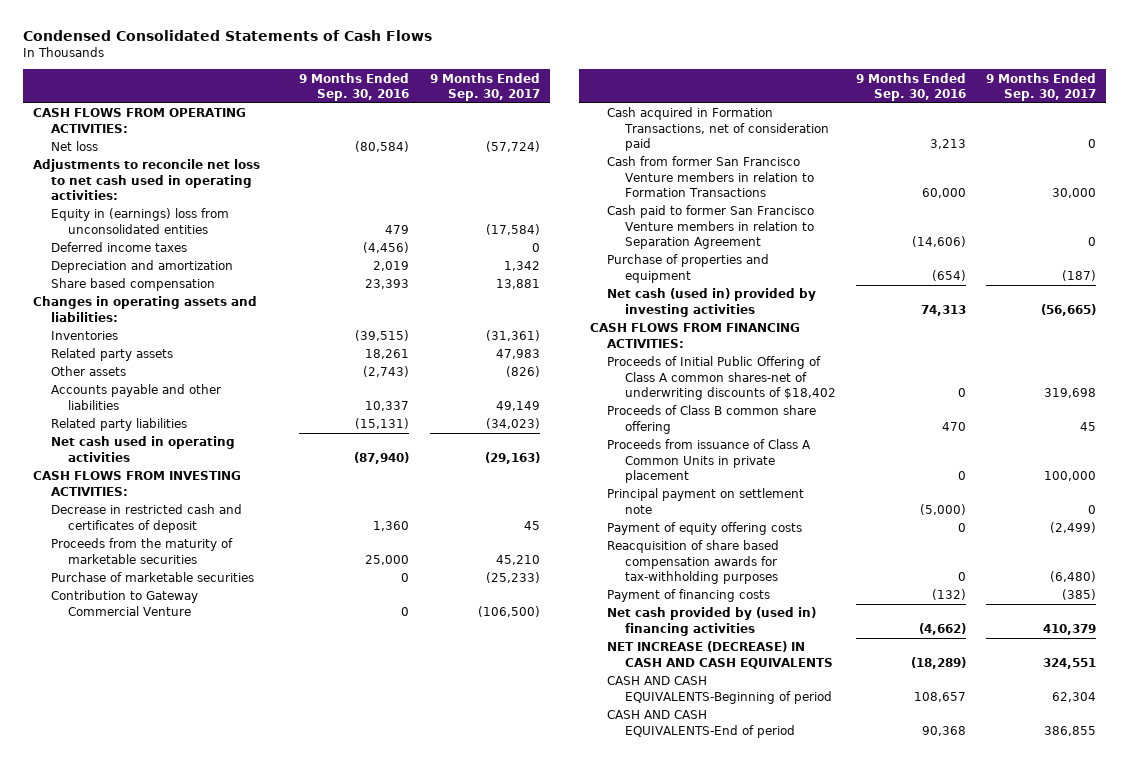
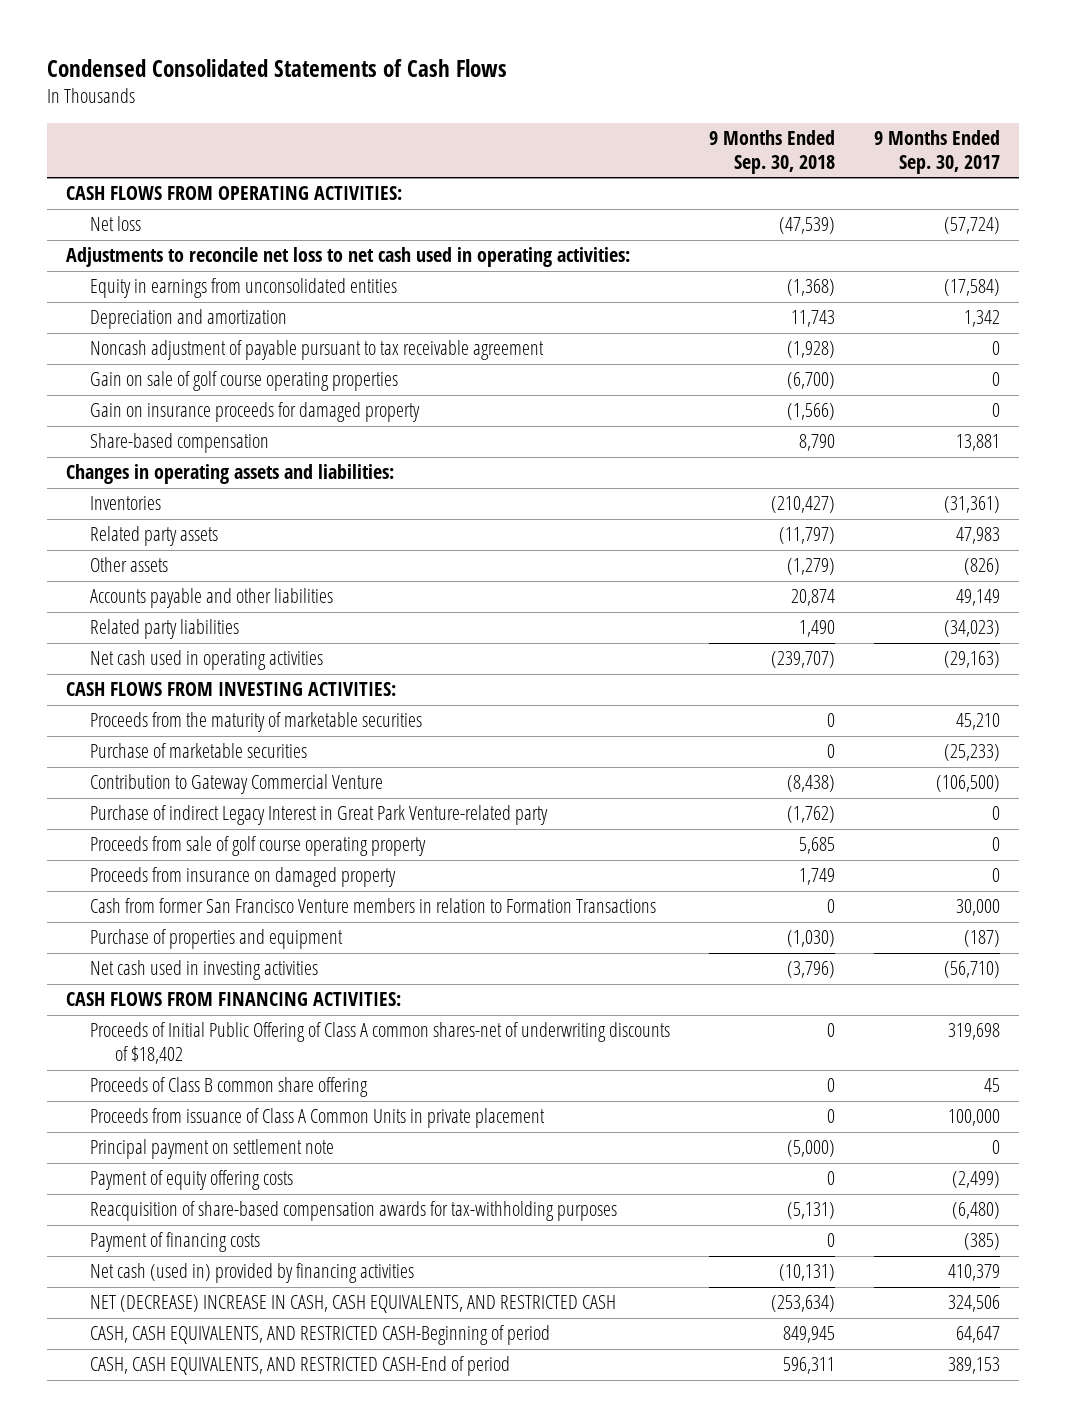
[299,72,410,101] 9 Months Ended Sep. 30, 2016 -> none
none -> [709,129,836,174] 9 Months Ended Sep. 30, 2018
[50,242,187,253] Deferred income taxes -> none
[50,208,229,234] Equity in (earnings) loss from unconsolidated entities -> [90,278,398,299] Equity in earnings from unconsolidated entities
none -> [90,340,545,361] Noncash adjustment of payable pursuant to tax receivable agreement
none -> [90,371,399,392] Gain on sale of golf course operating properties
none -> [90,402,421,423] Gain on insurance proceeds for damaged property
[50,278,215,292] Share based compensation -> [90,433,270,454] Share-based compensation
[50,504,242,533] Decrease in restricted cash and certificates of deposit -> none
[607,107,829,151] Cash acquired in Formation Transactions, net of consideration paid -> none
none -> [90,805,549,826] Purchase of indirect Legacy Interest in Great Park Venture-related party
none -> [90,836,427,857] Proceeds from sale of golf course operating property
none -> [90,867,397,888] Proceeds from insurance on damaged property
[607,205,815,249] Cash paid to former San Francisco Venture members in relation to Separation Agreement -> none
[607,288,817,317] Net cash (used in) provided by investing activities -> [90,960,319,981] Net cash used in investing activities
[1041,303,1097,316] (56,665) -> [943,961,1000,979] (56,710)
[607,540,780,584] Reacquisition of share based compensation awards for tax-withholding purposes -> [90,1201,618,1222] Reacquisition of share-based compensation awards for tax-withholding purposes
[607,607,817,636] Net cash provided by (used in) financing activities -> [90,1263,415,1284] Net cash (used in) provided by financing activities
[607,641,833,669] NET INCREASE (DECREASE) IN CASH AND CASH EQUIVALENTS -> [90,1295,617,1314] NET (DECREASE) INCREASE IN CASH, CASH EQUIVALENTS, AND RESTRICTED CASH
[1043,657,1097,669] 324,551 -> [947,1295,1000,1313] 324,506
[607,676,832,704] CASH AND CASH EQUIVALENTS-Beginning of period -> [90,1325,551,1346] CASH, CASH EQUIVALENTS, AND RESTRICTED CASH-Beginning of period
[1052,691,1097,702] 62,304 -> [955,1326,1000,1344] 64,647
[607,710,795,738] CASH AND CASH EQUIVALENTS-End of period -> [90,1356,511,1377] CASH, CASH EQUIVALENTS, AND RESTRICTED CASH-End of period
[1044,725,1097,736] 386,855 -> [947,1357,1000,1375] 389,153

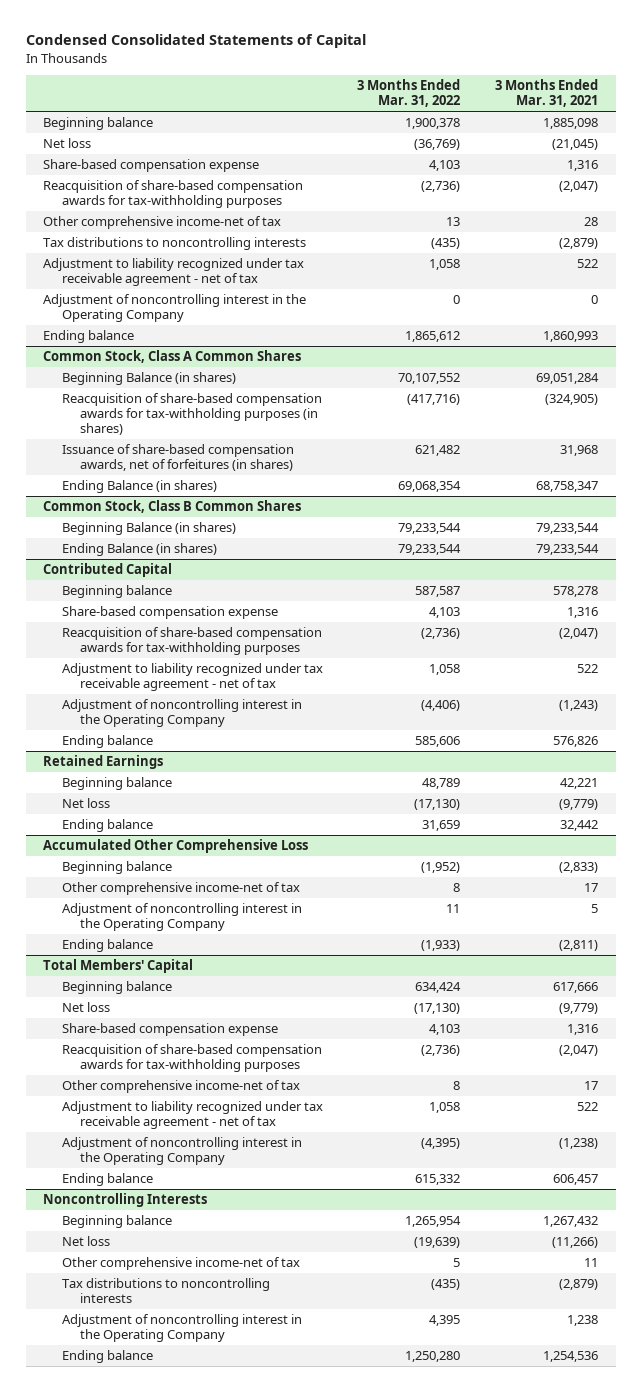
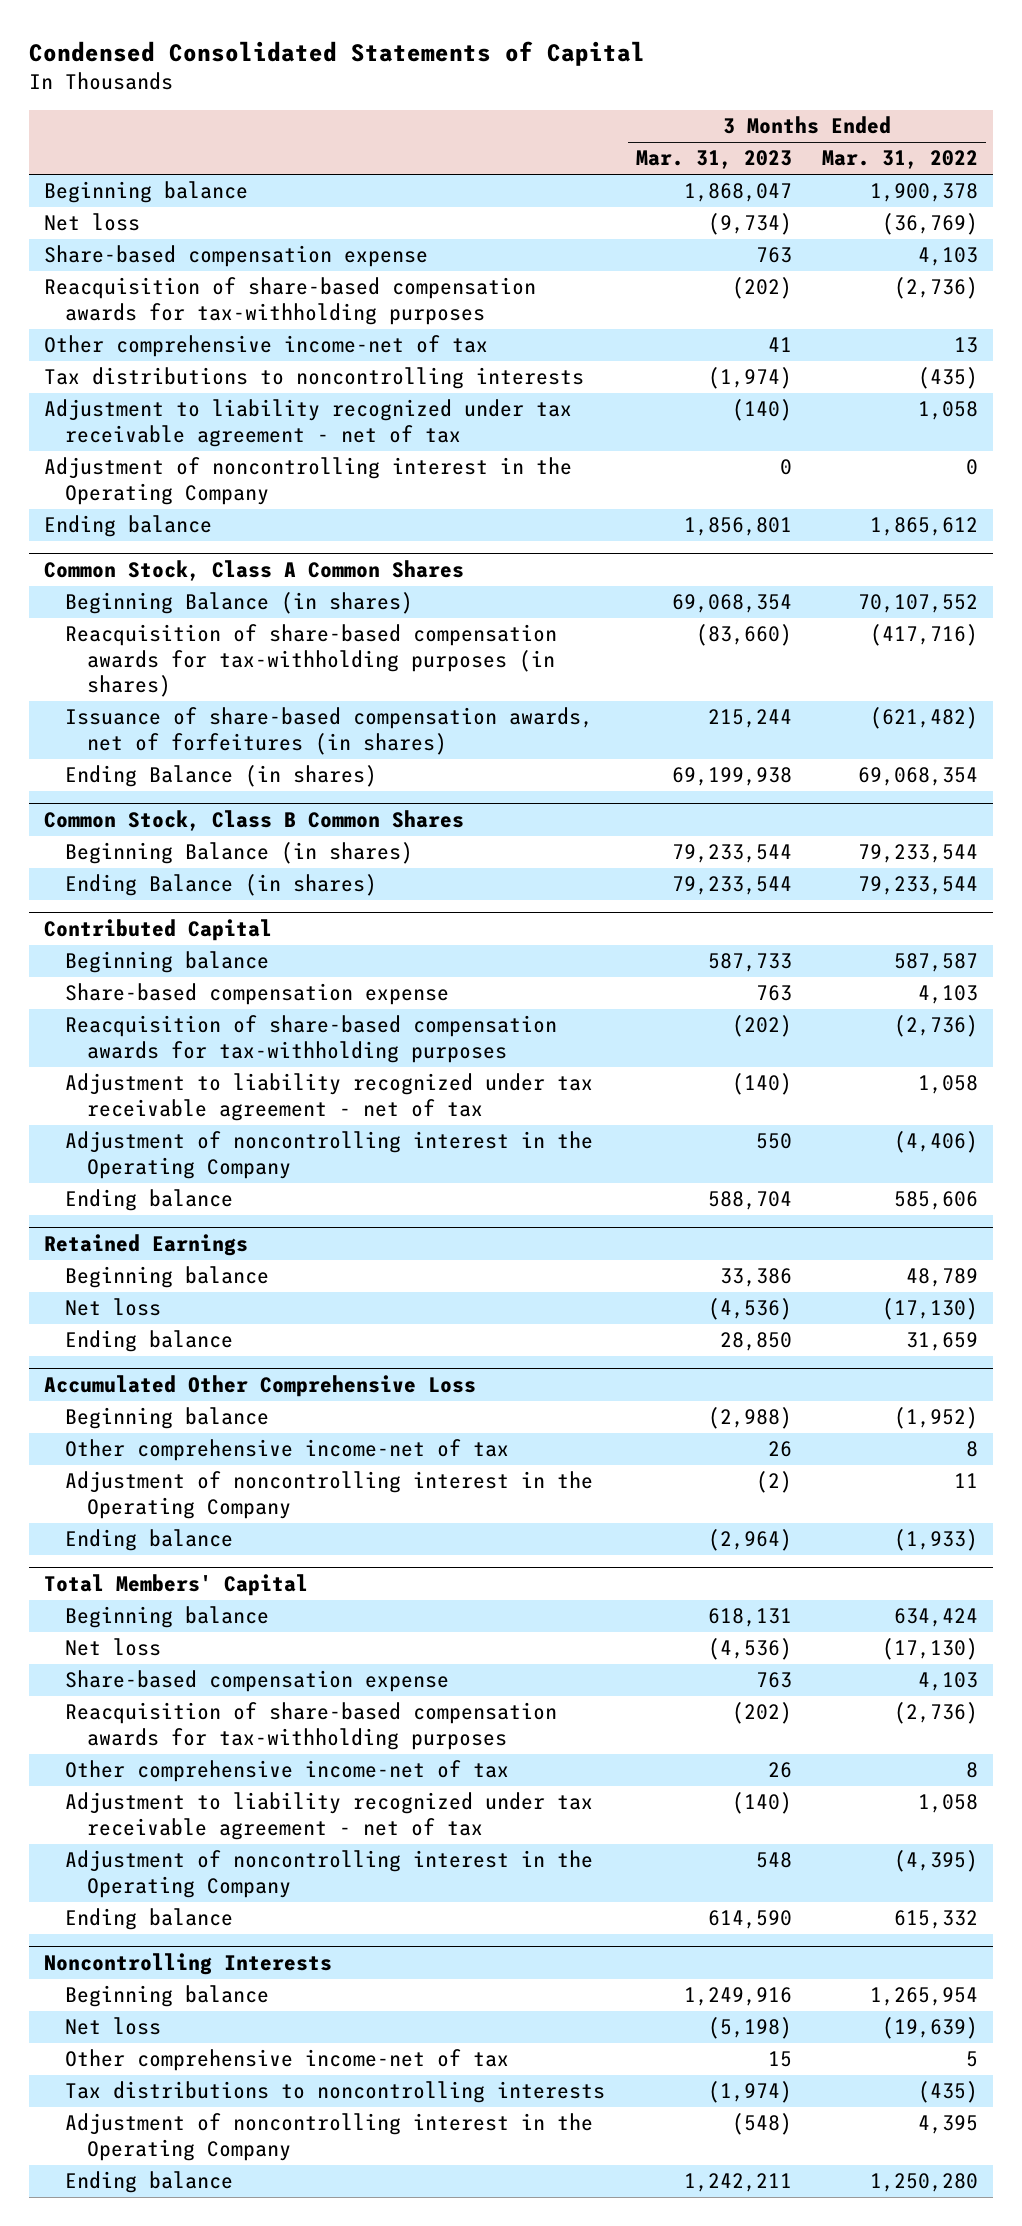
[495,79,599,108] 3 Months Ended Mar. 31, 2021 -> none
none -> [635,150,792,170] Mar. 31, 2023
[415,444,461,456] 621,482 -> [870,707,979,730] (621,482)

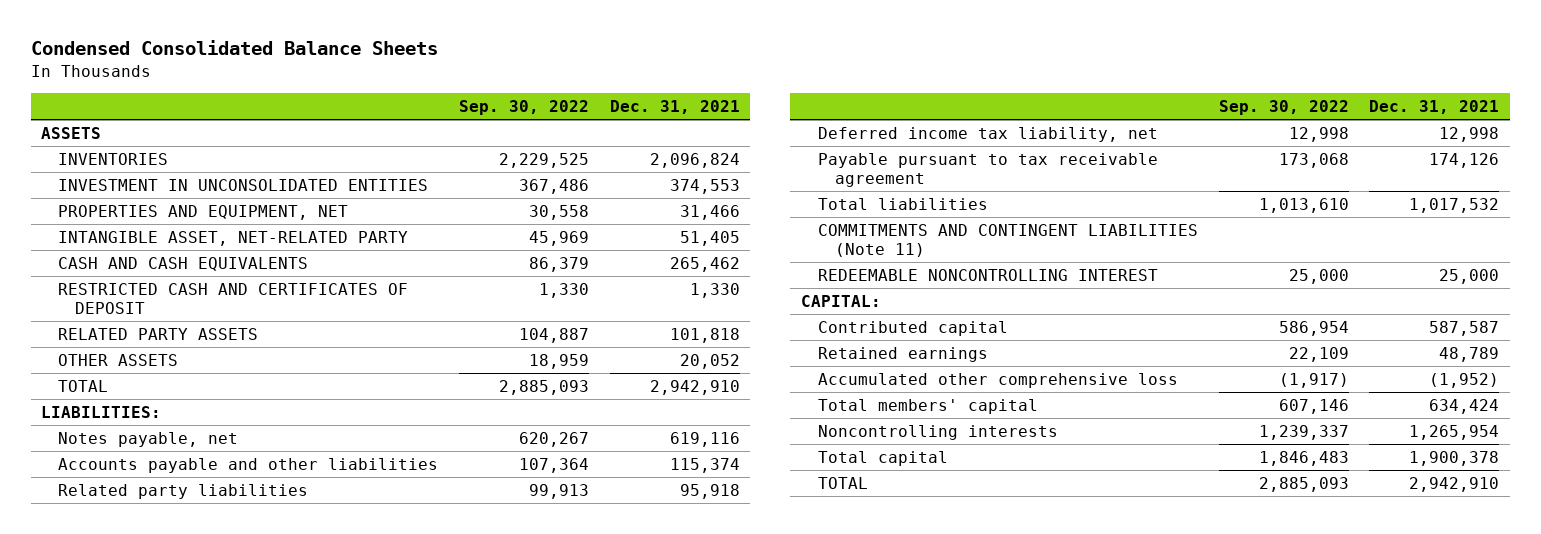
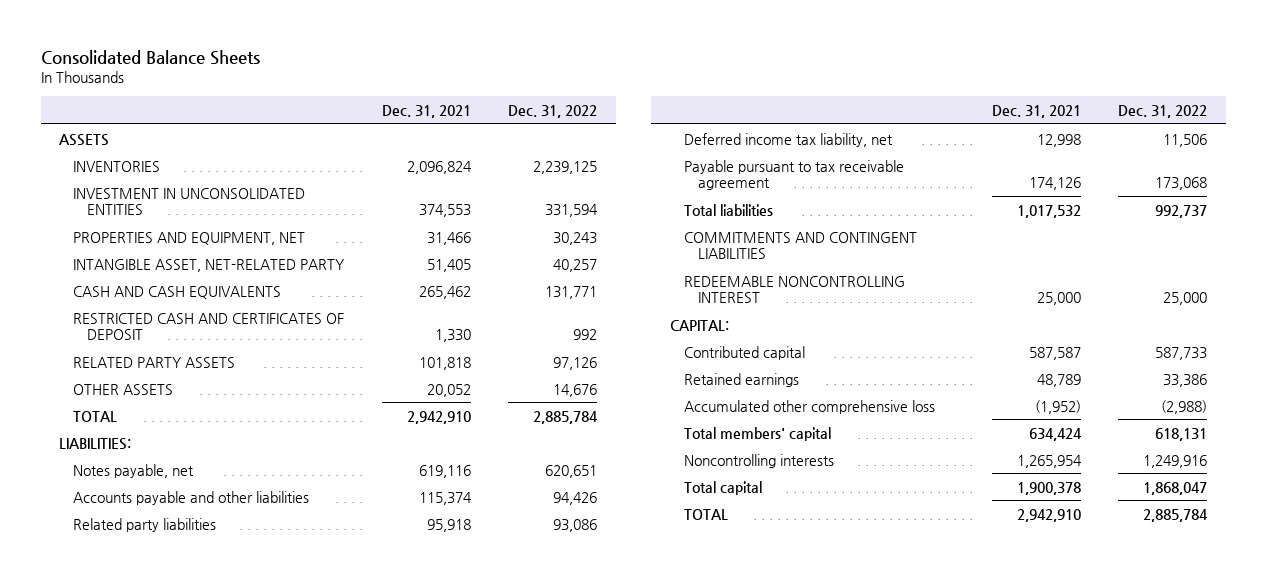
[30,40,438,56] Condensed Consolidated Balance Sheets -> [40,49,260,65] Consolidated Balance Sheets
[459,99,590,115] Sep. 30, 2022 -> none
none -> [507,104,597,118] Dec. 31, 2022
[817,223,1198,257] COMMITMENTS AND CONTINGENT LIABILITIES (Note 11) -> [683,231,917,260] COMMITMENTS AND CONTINGENT LIABILITIES

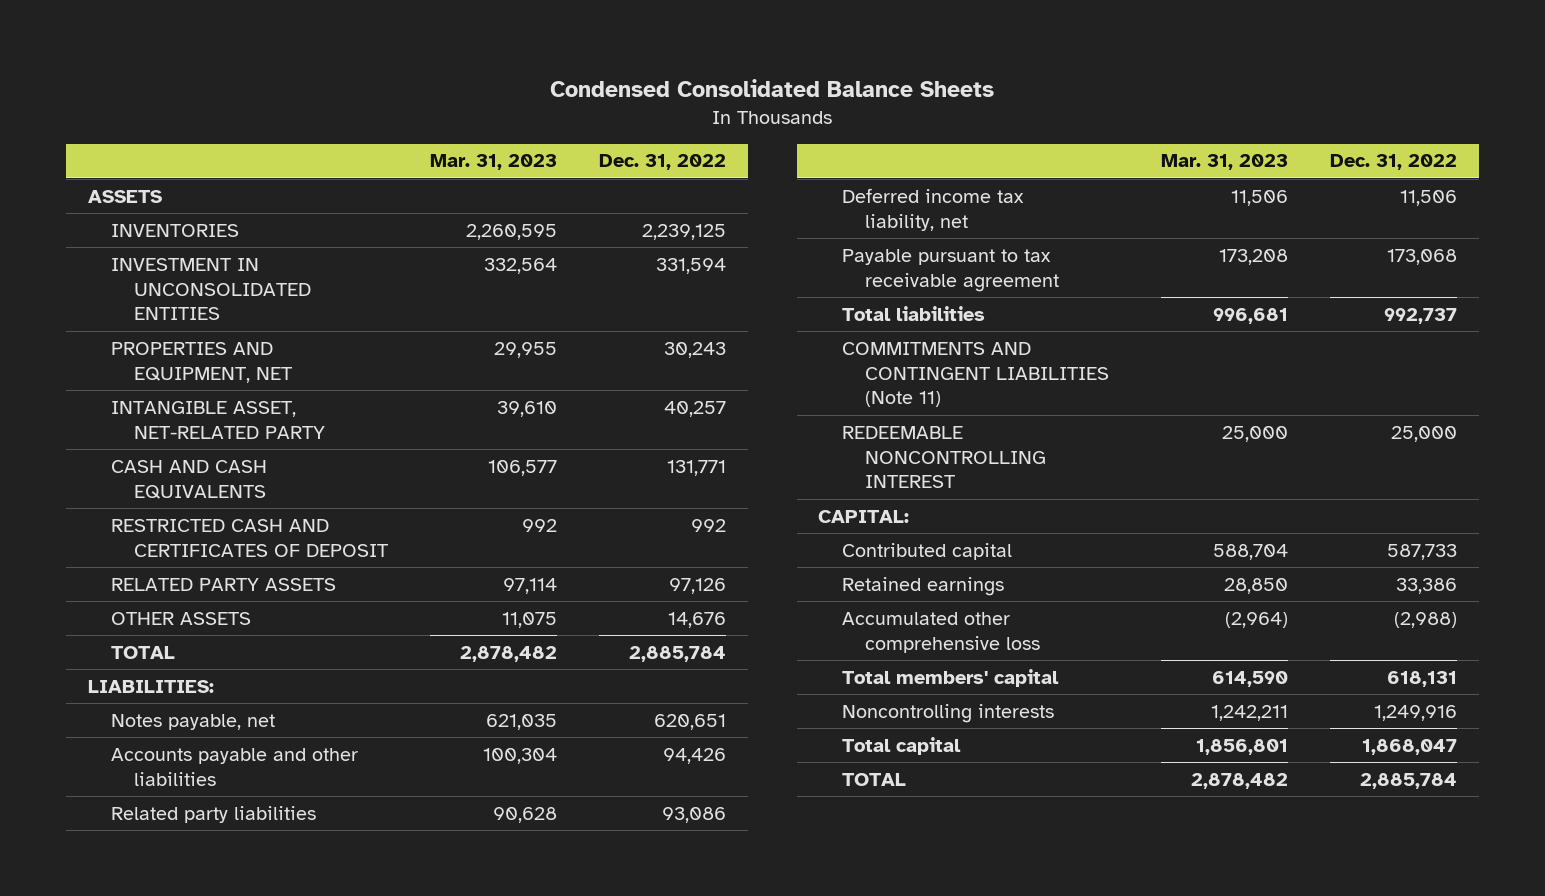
[40,49,260,65] Consolidated Balance Sheets -> [550,79,995,98] Condensed Consolidated Balance Sheets
[381,104,471,118] Dec. 31, 2021 -> none
none -> [430,154,558,171] Mar. 31, 2023
[683,231,917,260] COMMITMENTS AND CONTINGENT LIABILITIES -> [841,341,1109,408] COMMITMENTS AND CONTINGENT LIABILITIES (Note 11)

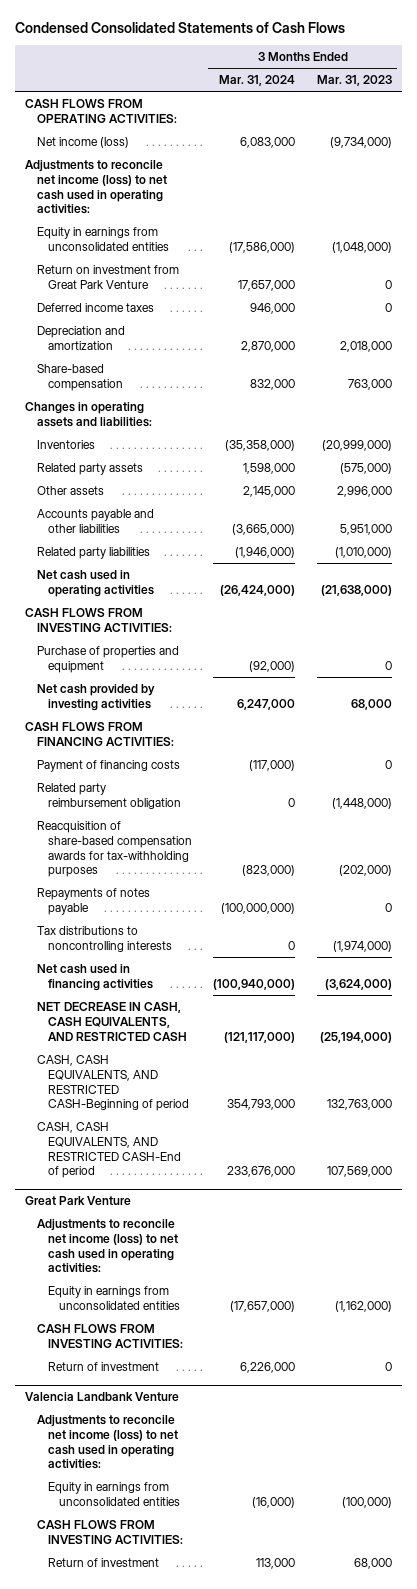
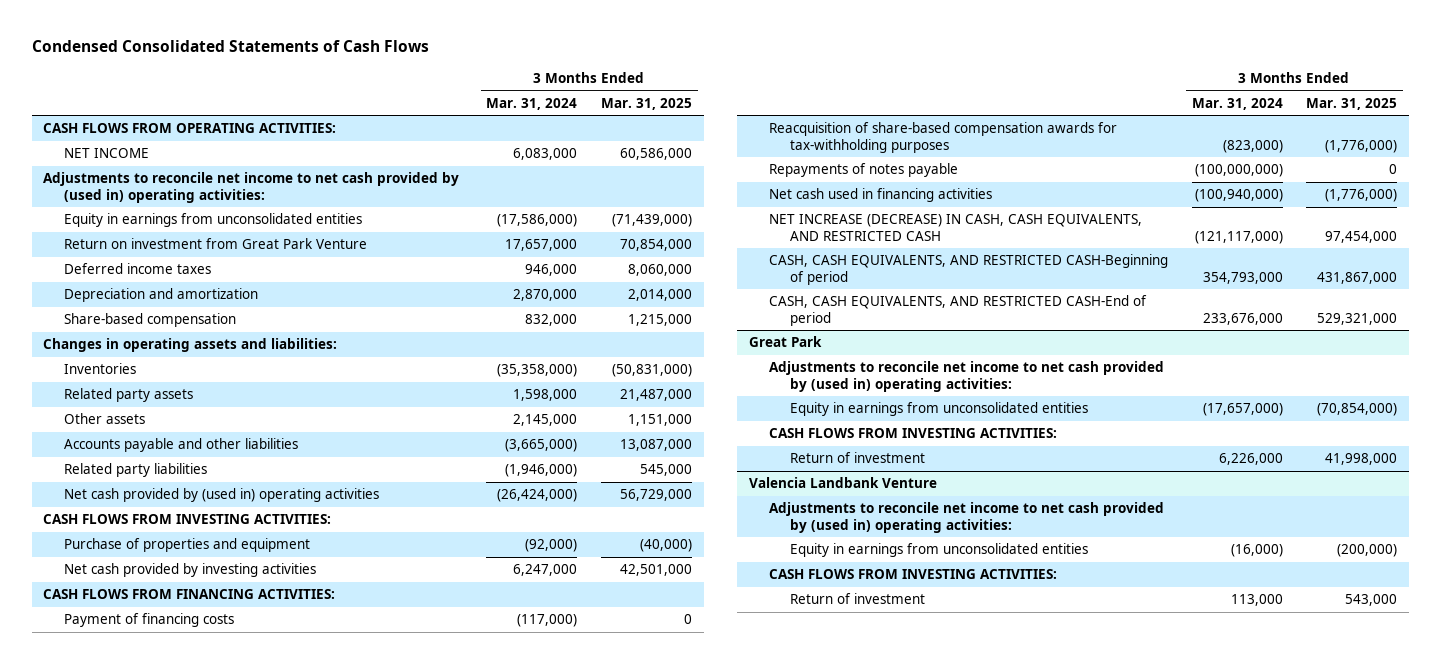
[316,75,392,87] Mar. 31, 2023 -> none
none -> [600,97,692,110] Mar. 31, 2025
[36,136,129,148] Net income (loss) -> [63,148,149,159] NET INCOME
[25,159,167,215] Adjustments to reconcile net income (loss) to net cash used in operating activities: -> [43,172,460,203] Adjustments to reconcile net income to net cash provided by (used in) operating activities:
[36,569,154,597] Net cash used in operating activities -> [63,488,379,503] Net cash provided by (used in) operating activities
[36,782,181,809] Related party reimbursement obligation -> none
[36,925,172,952] Tax distributions to noncontrolling interests -> none
[36,1001,187,1041] NET DECREASE IN CASH, CASH EQUIVALENTS, AND RESTRICTED CASH -> [769,214,1143,241] NET INCREASE (DECREASE) IN CASH, CASH EQUIVALENTS, AND RESTRICTED CASH
[25,1196,132,1206] Great Park Venture -> [748,336,822,348] Great Park
[36,1218,178,1274] Adjustments to reconcile net income (loss) to net cash used in operating activities: -> [769,361,1165,392] Adjustments to reconcile net income to net cash provided by (used in) operating activities:
[36,1414,178,1470] Adjustments to reconcile net income (loss) to net cash used in operating activities: -> [769,502,1165,533] Adjustments to reconcile net income to net cash provided by (used in) operating activities:

